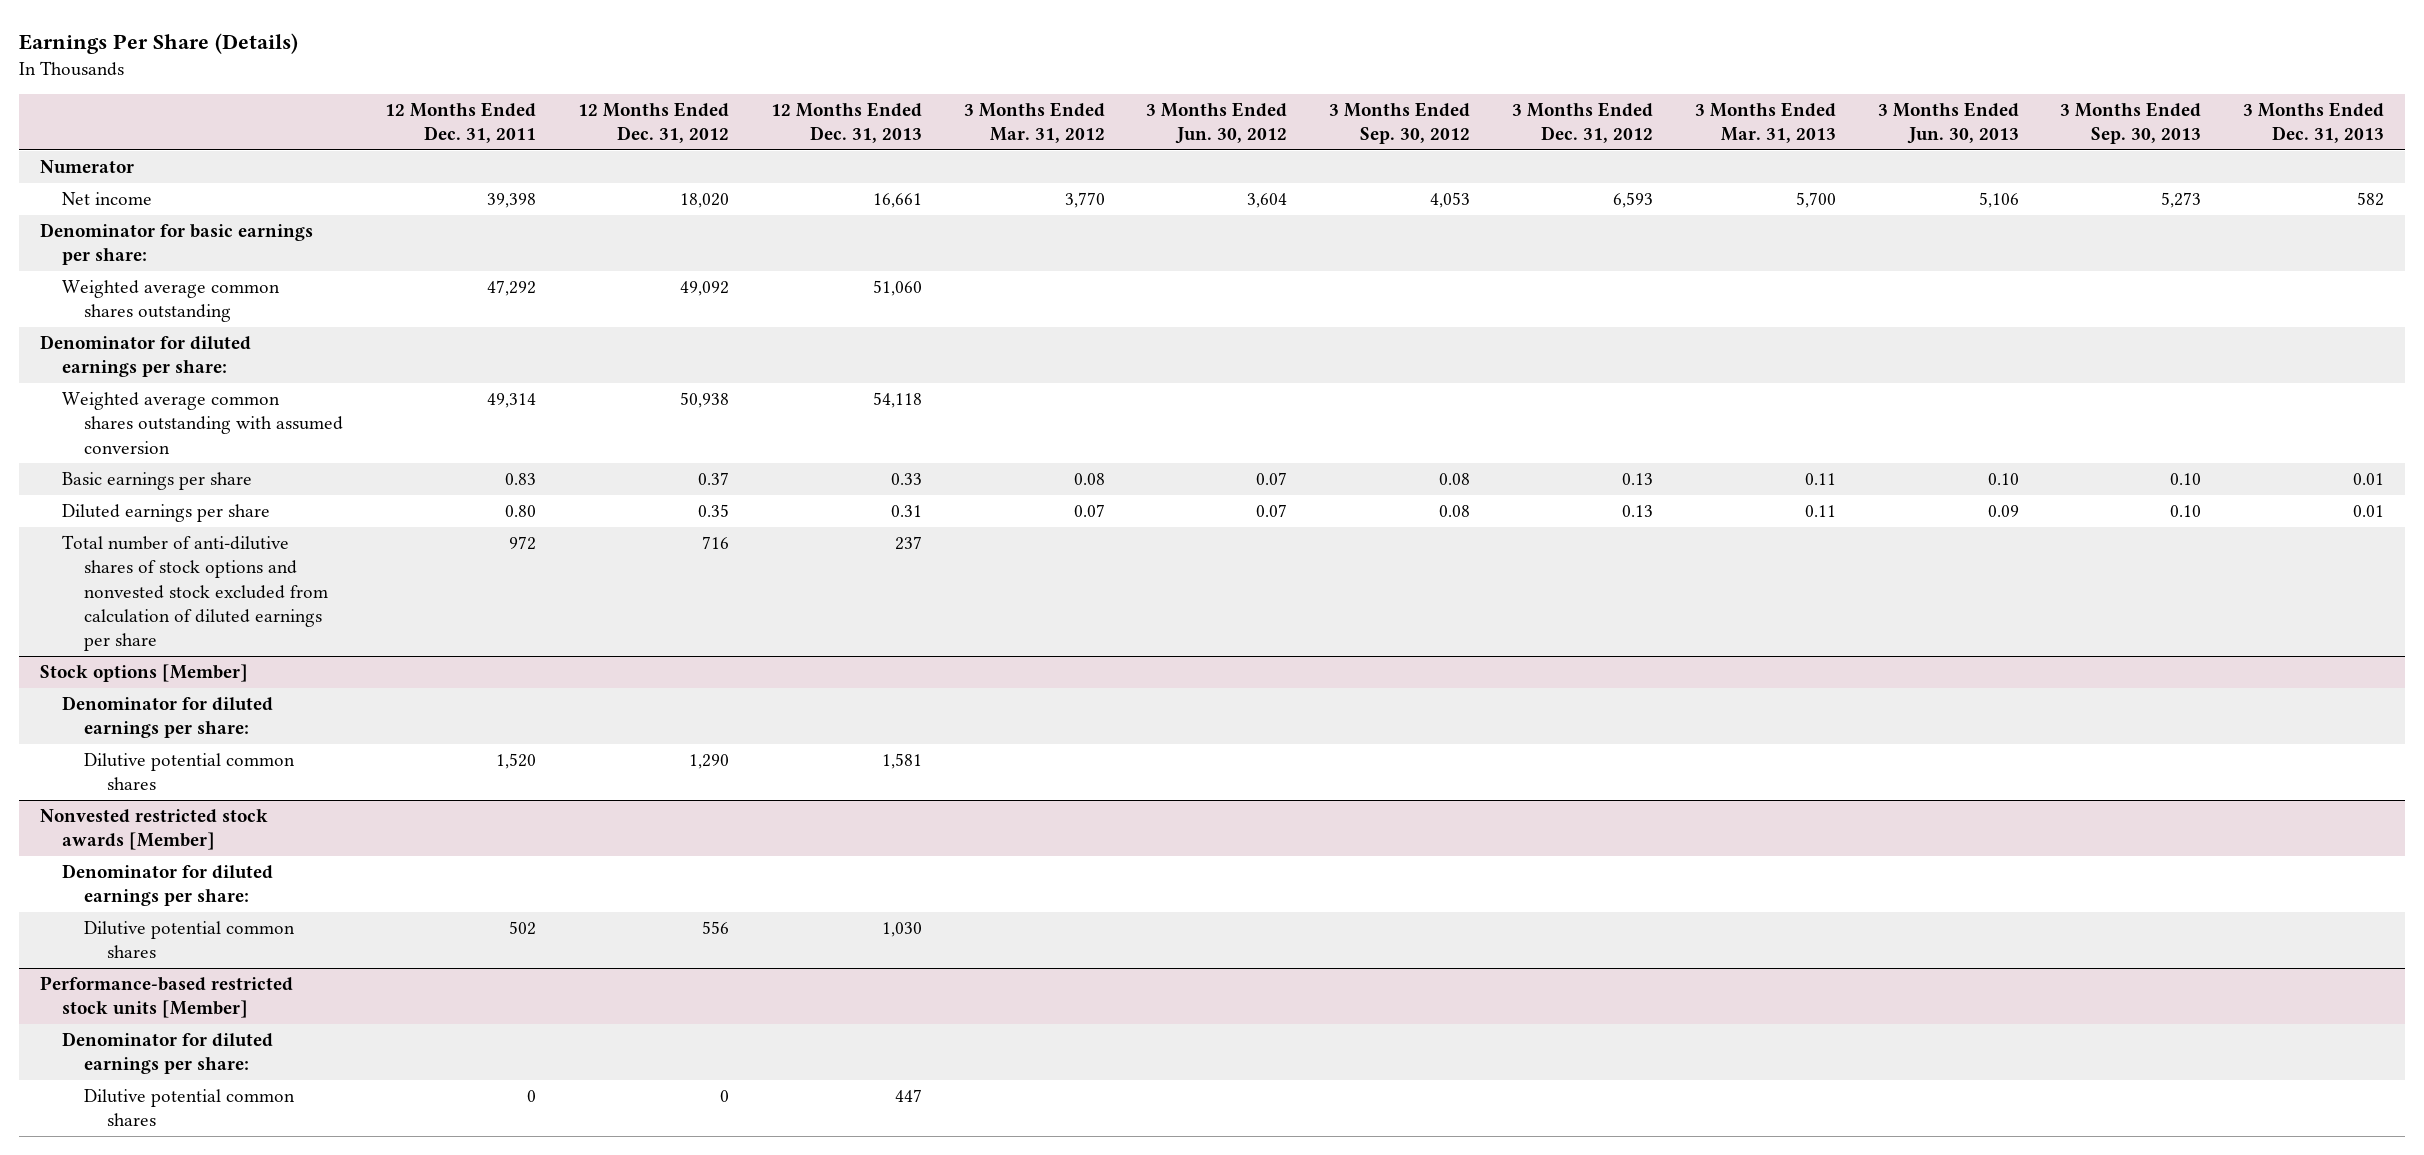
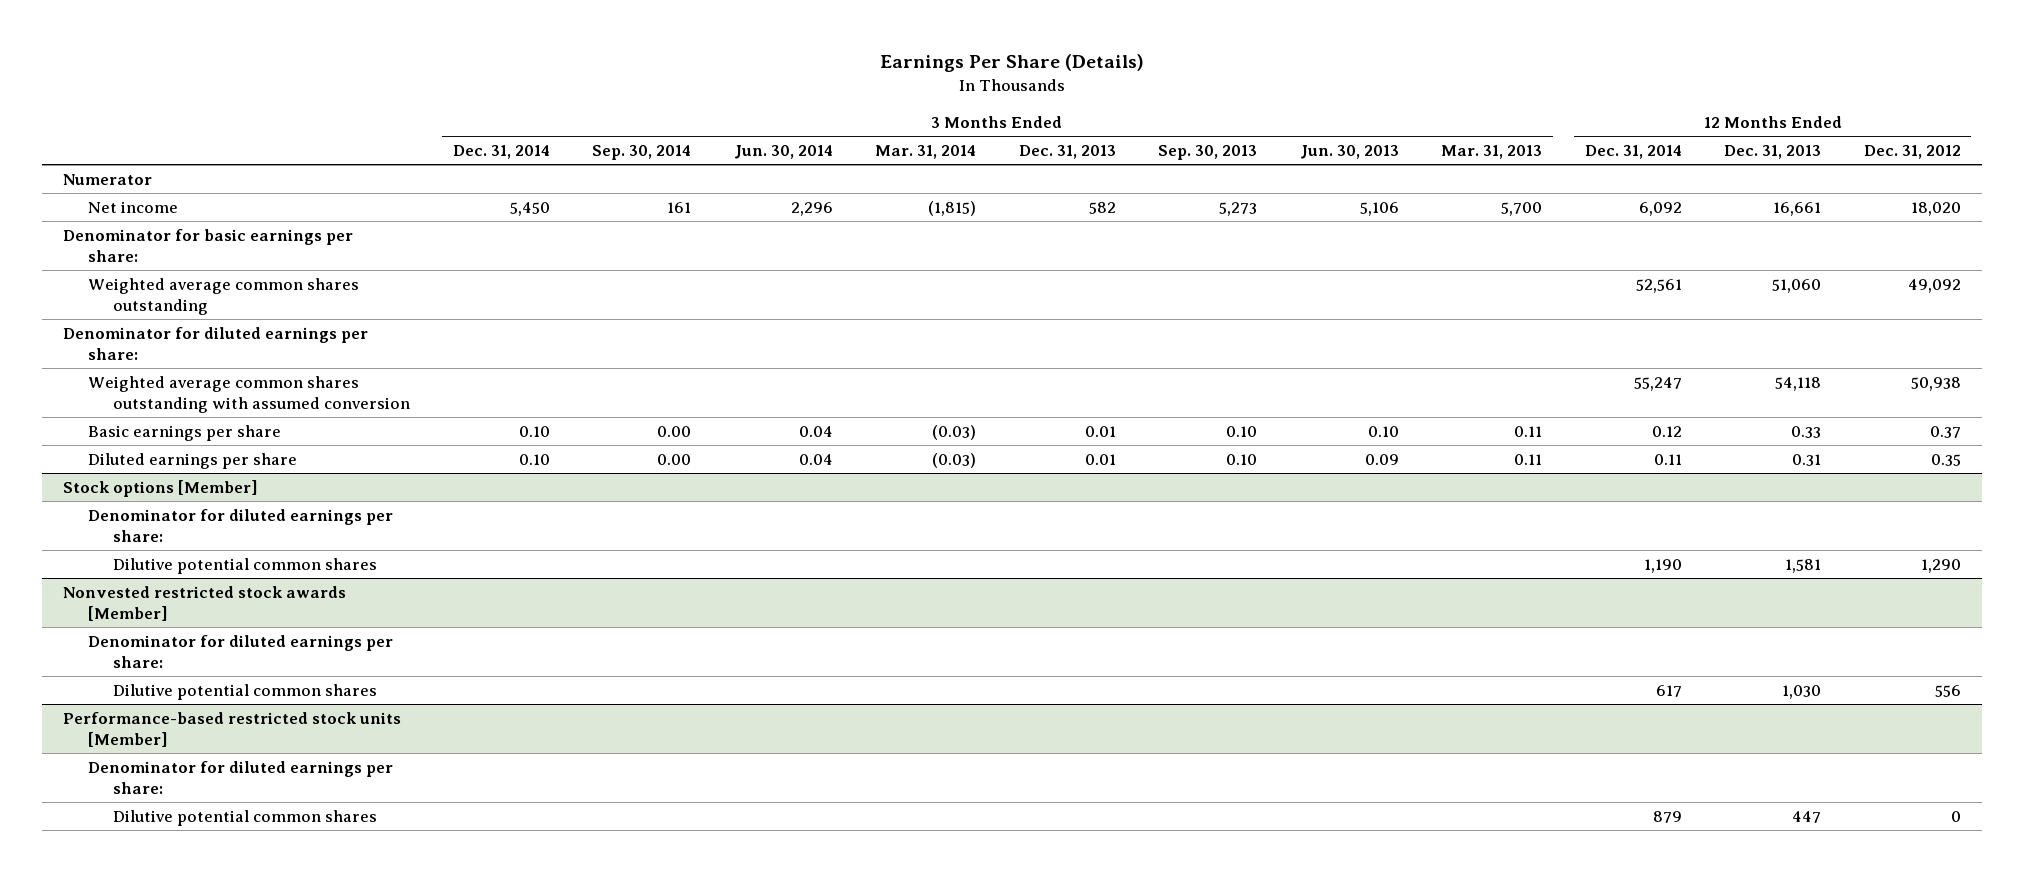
[385,101,537,144] 12 Months Ended Dec. 31, 2011 -> none
[963,101,1105,144] 3 Months Ended Mar. 31, 2012 -> none
[1146,101,1288,145] 3 Months Ended Jun. 30, 2012 -> none
[1329,101,1471,145] 3 Months Ended Sep. 30, 2012 -> none
[1512,101,1654,144] 3 Months Ended Dec. 31, 2012 -> none
none -> [452,144,550,159] Dec. 31, 2014
none -> [592,144,692,160] Sep. 30, 2014
none -> [733,144,833,159] Jun. 30, 2014
none -> [875,144,977,159] Mar. 31, 2014
none -> [1584,144,1682,159] Dec. 31, 2014
[61,535,329,651] Total number of anti-dilutive shares of stock options and nonvested stock excluded from calculation of diluted earnings per share -> none

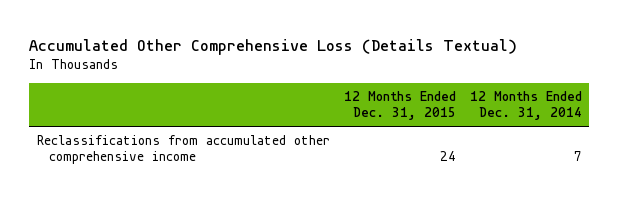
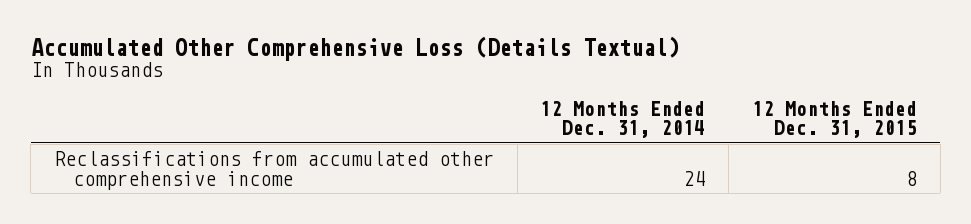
[439,151,456,162] 24 -> [906,170,918,186] 8
[574,151,583,162] 7 -> [683,170,706,186] 24

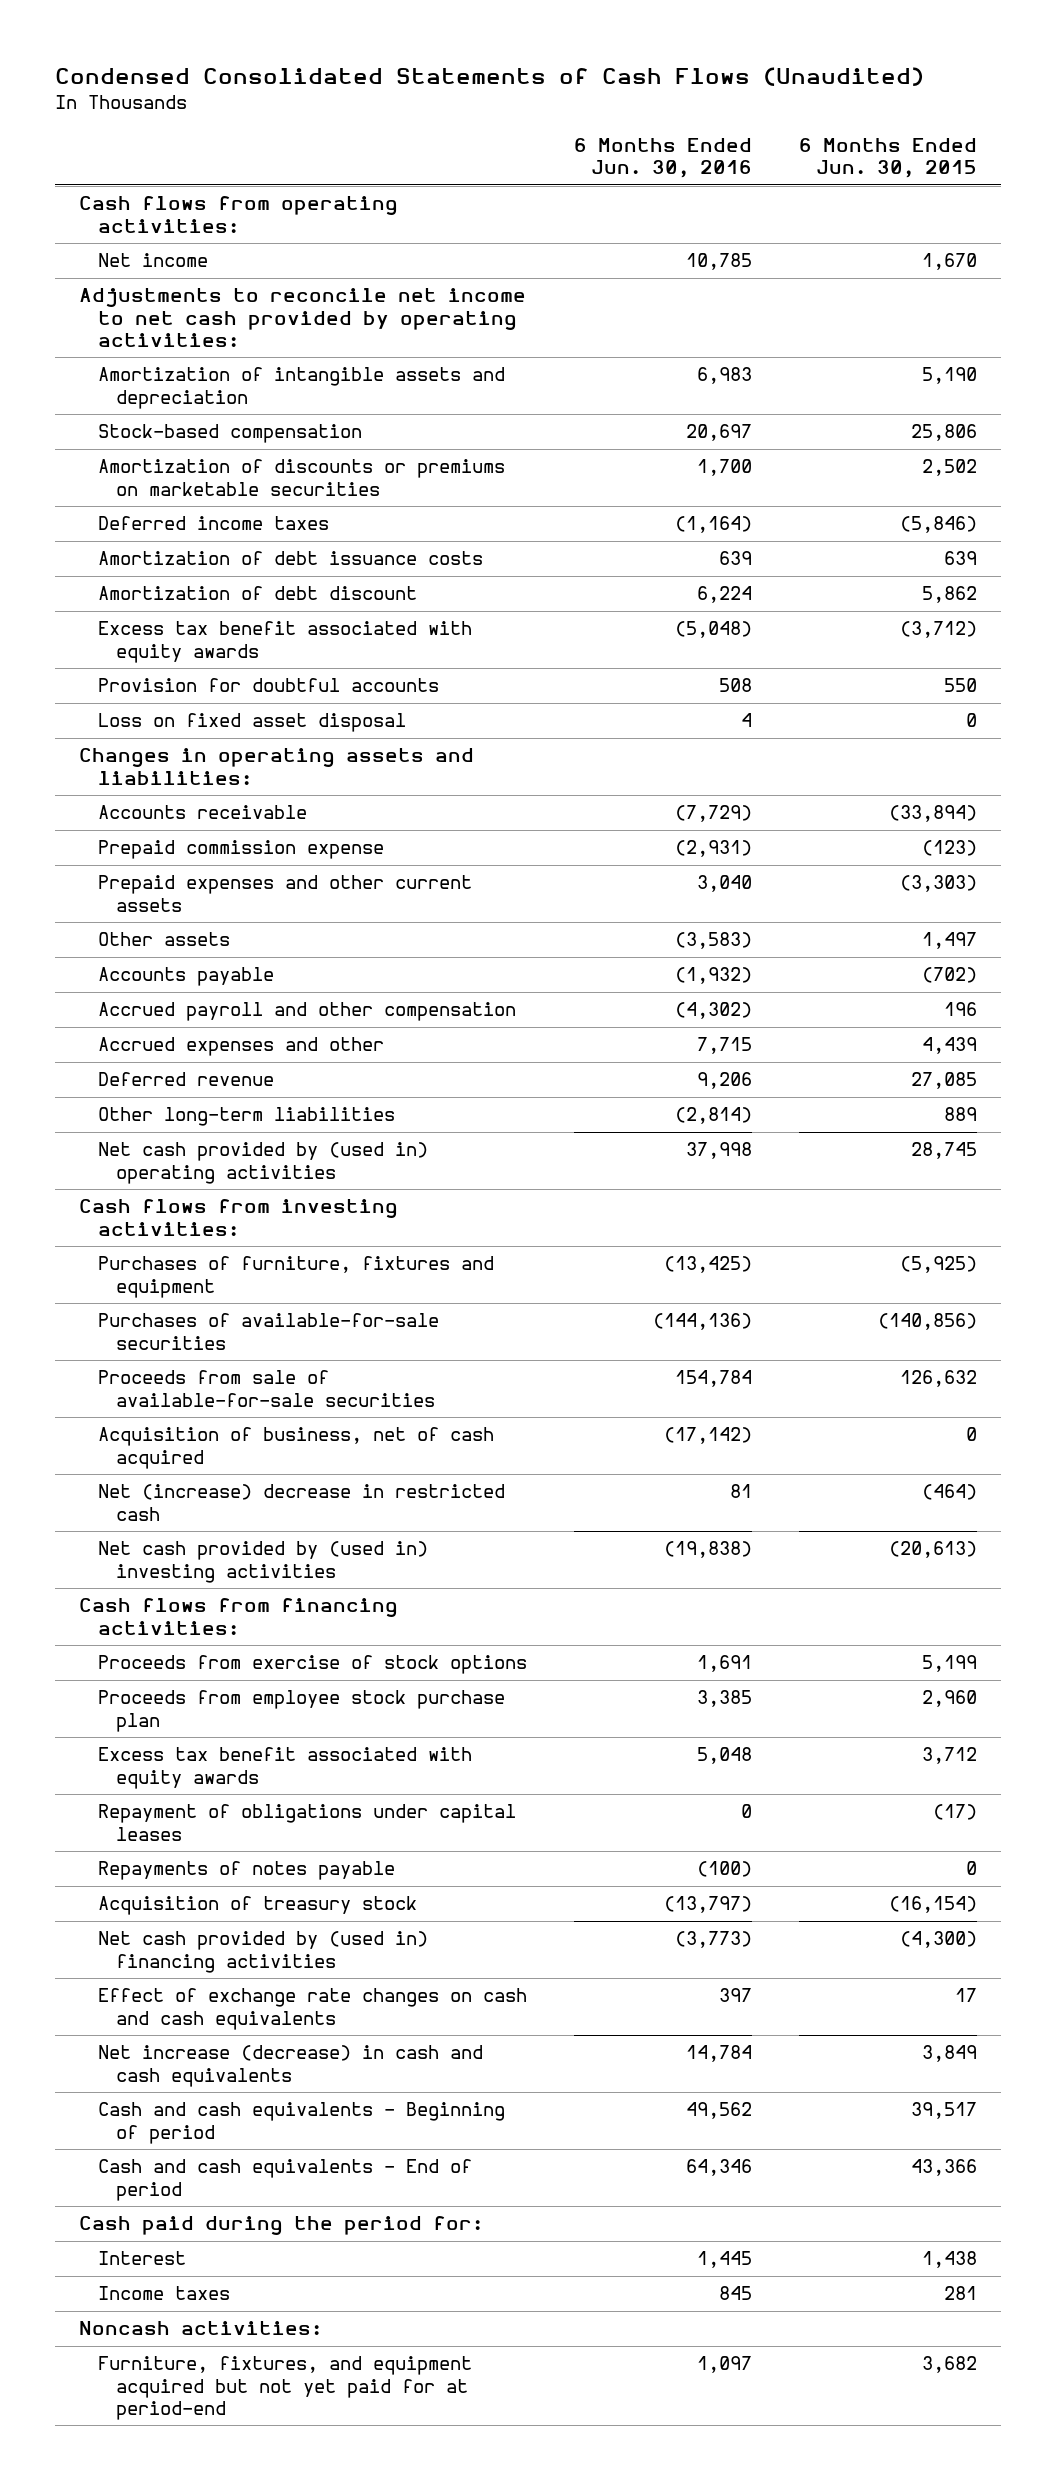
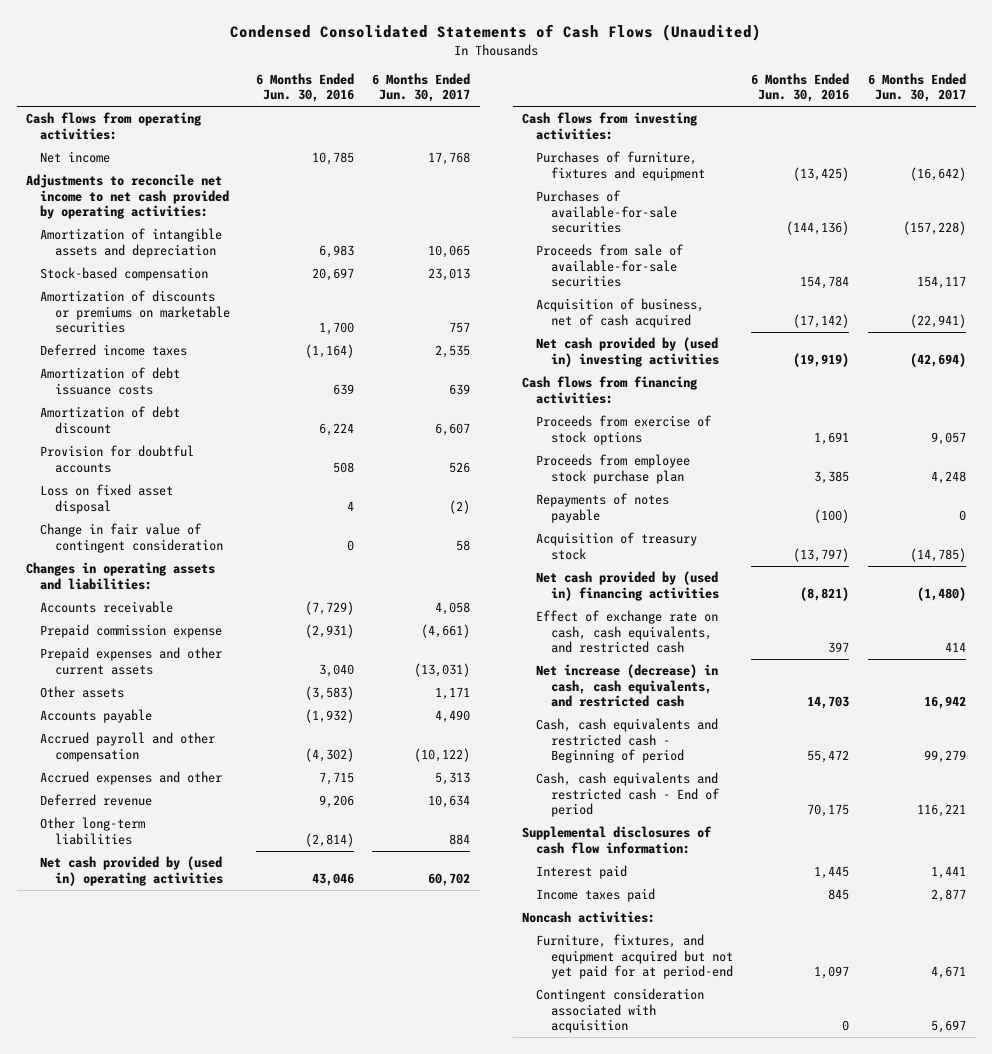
[799,138,978,179] 6 Months Ended Jun. 30, 2015 -> none
none -> [372,72,471,103] 6 Months Ended Jun. 30, 2017
[97,621,472,663] Excess tax benefit associated with equity awards -> none
none -> [40,523,223,553] Change in fair value of contingent consideration
[686,1142,753,1160] 37,998 -> [311,872,354,886] 43,046
[97,1484,505,1521] Net (increase) decrease in restricted cash -> none
[664,1541,753,1559] (19,838) -> [793,352,850,367] (19,919)
[97,1747,472,1789] Excess tax benefit associated with equity awards -> none
[97,1804,516,1841] Repayment of obligations under capital leases -> none
[79,2216,484,2236] Cash paid during the period for: -> none
[675,1931,753,1949] (3,773) -> [800,586,850,601] (8,821)
[97,1988,527,2030] Effect of exchange rate changes on cash and cash equivalents -> [536,610,719,653] Effect of exchange rate on cash, cash equivalents, and restricted cash
[97,2045,483,2087] Net increase (decrease) in cash and cash equivalents -> [536,664,719,707] Net increase (decrease) in cash, cash equivalents, and restricted cash
[686,2045,753,2063] 14,784 -> [807,695,850,709] 14,703
[97,2102,505,2144] Cash and cash equivalents - Beginning of period -> [536,718,719,763] Cash, cash equivalents and restricted cash - Beginning of period
[686,2102,753,2120] 49,562 -> [807,749,850,763] 55,472
[97,2159,472,2201] Cash and cash equivalents - End of period -> [536,772,720,817] Cash, cash equivalents and restricted cash - End of period
[686,2159,753,2177] 64,346 -> [807,803,850,817] 70,175
none -> [521,826,712,854] Supplemental disclosures of cash flow information:
[97,2251,186,2266] Interest -> [536,865,628,880] Interest paid
[97,2286,230,2301] Income taxes -> [536,888,656,903] Income taxes paid
none -> [536,988,705,1033] Contingent consideration associated with acquisition

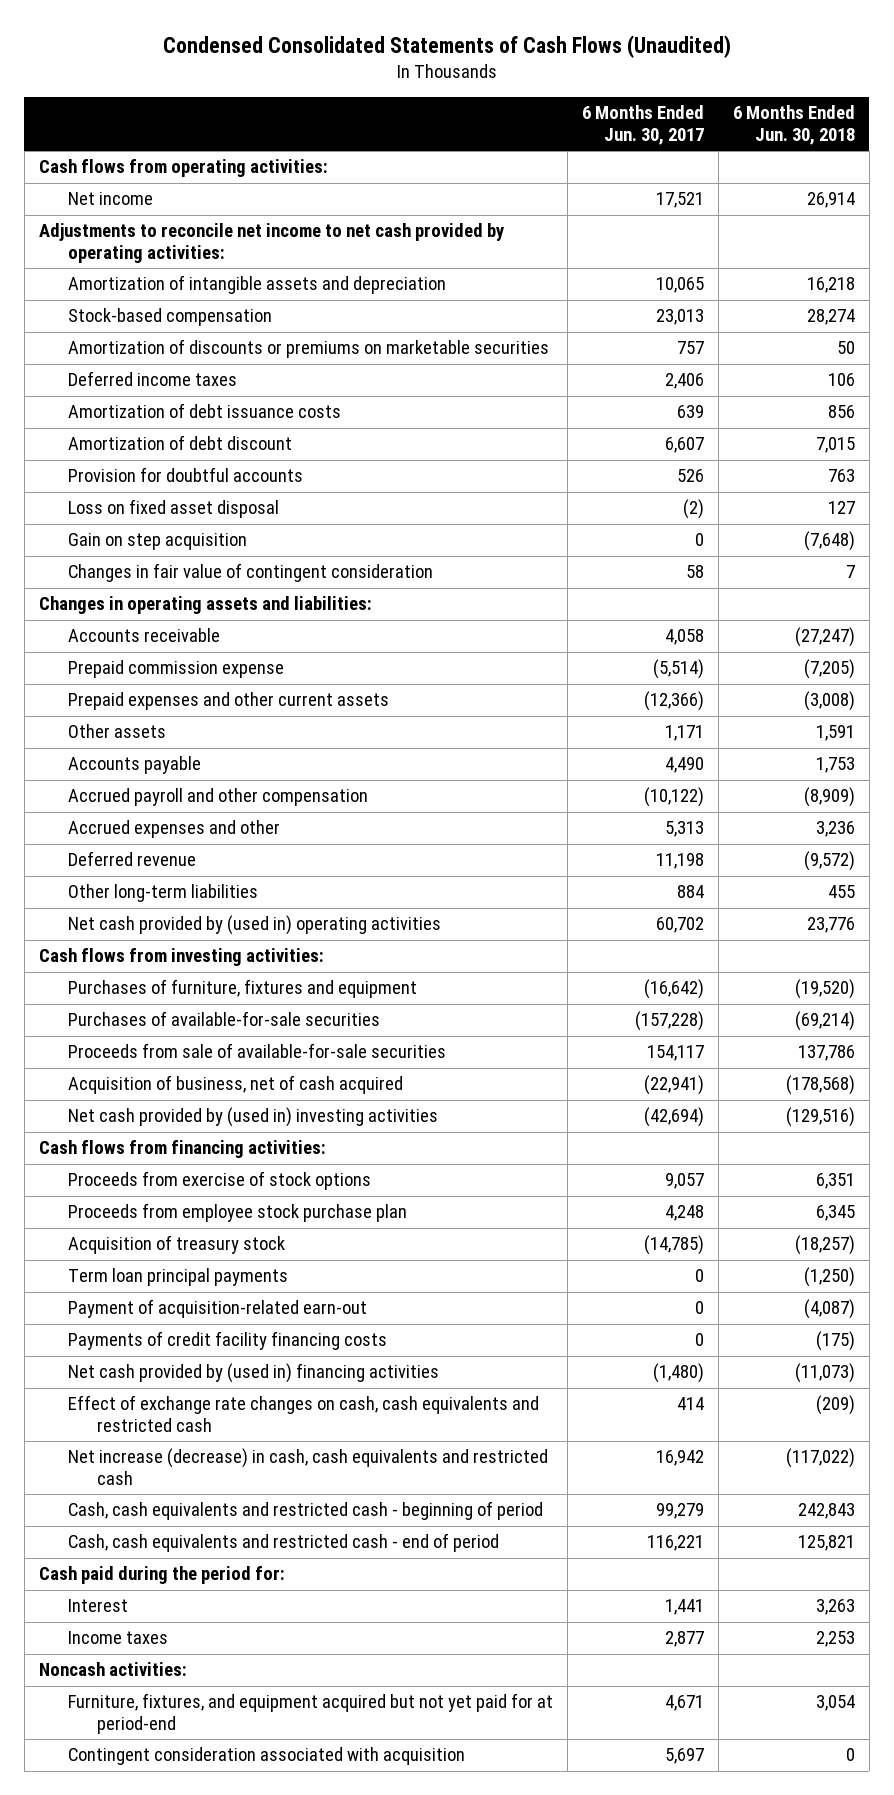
[255,72,354,103] 6 Months Ended Jun. 30, 2016 -> none
none -> [732,105,855,145] 6 Months Ended Jun. 30, 2018
[428,152,471,166] 17,768 -> [655,192,704,209] 17,521
[435,345,471,359] 2,535 -> [664,373,704,390] 2,406
none -> [67,533,247,551] Gain on step acquisition
[40,523,223,553] Change in fair value of contingent consideration -> [67,563,433,583] Changes in fair value of contingent consideration
[421,624,471,639] (4,661) -> [652,659,704,680] (5,514)
[414,662,471,677] (13,031) -> [643,691,704,712] (12,366)
[428,795,471,809] 10,634 -> [655,853,704,870] 11,198
[536,493,670,523] Repayments of notes payable -> none
none -> [67,1268,288,1287] Term loan principal payments
none -> [67,1299,367,1319] Payment of acquisition-related earn-out
none -> [67,1331,387,1351] Payments of credit facility financing costs
[521,826,712,854] Supplemental disclosures of cash flow information: -> none
[536,610,719,653] Effect of exchange rate on cash, cash equivalents, and restricted cash -> [67,1395,539,1433] Effect of exchange rate changes on cash, cash equivalents and restricted cash
[536,664,719,707] Net increase (decrease) in cash, cash equivalents, and restricted cash -> [67,1448,548,1486] Net increase (decrease) in cash, cash equivalents and restricted cash
[536,718,719,763] Cash, cash equivalents and restricted cash - Beginning of period -> [67,1501,543,1521] Cash, cash equivalents and restricted cash - beginning of period
[536,772,720,817] Cash, cash equivalents and restricted cash - End of period -> [67,1533,499,1553] Cash, cash equivalents and restricted cash - end of period
none -> [38,1566,285,1585] Cash paid during the period for:
[536,865,628,880] Interest paid -> [67,1599,128,1613] Interest
[536,888,656,903] Income taxes paid -> [67,1631,168,1645] Income taxes

